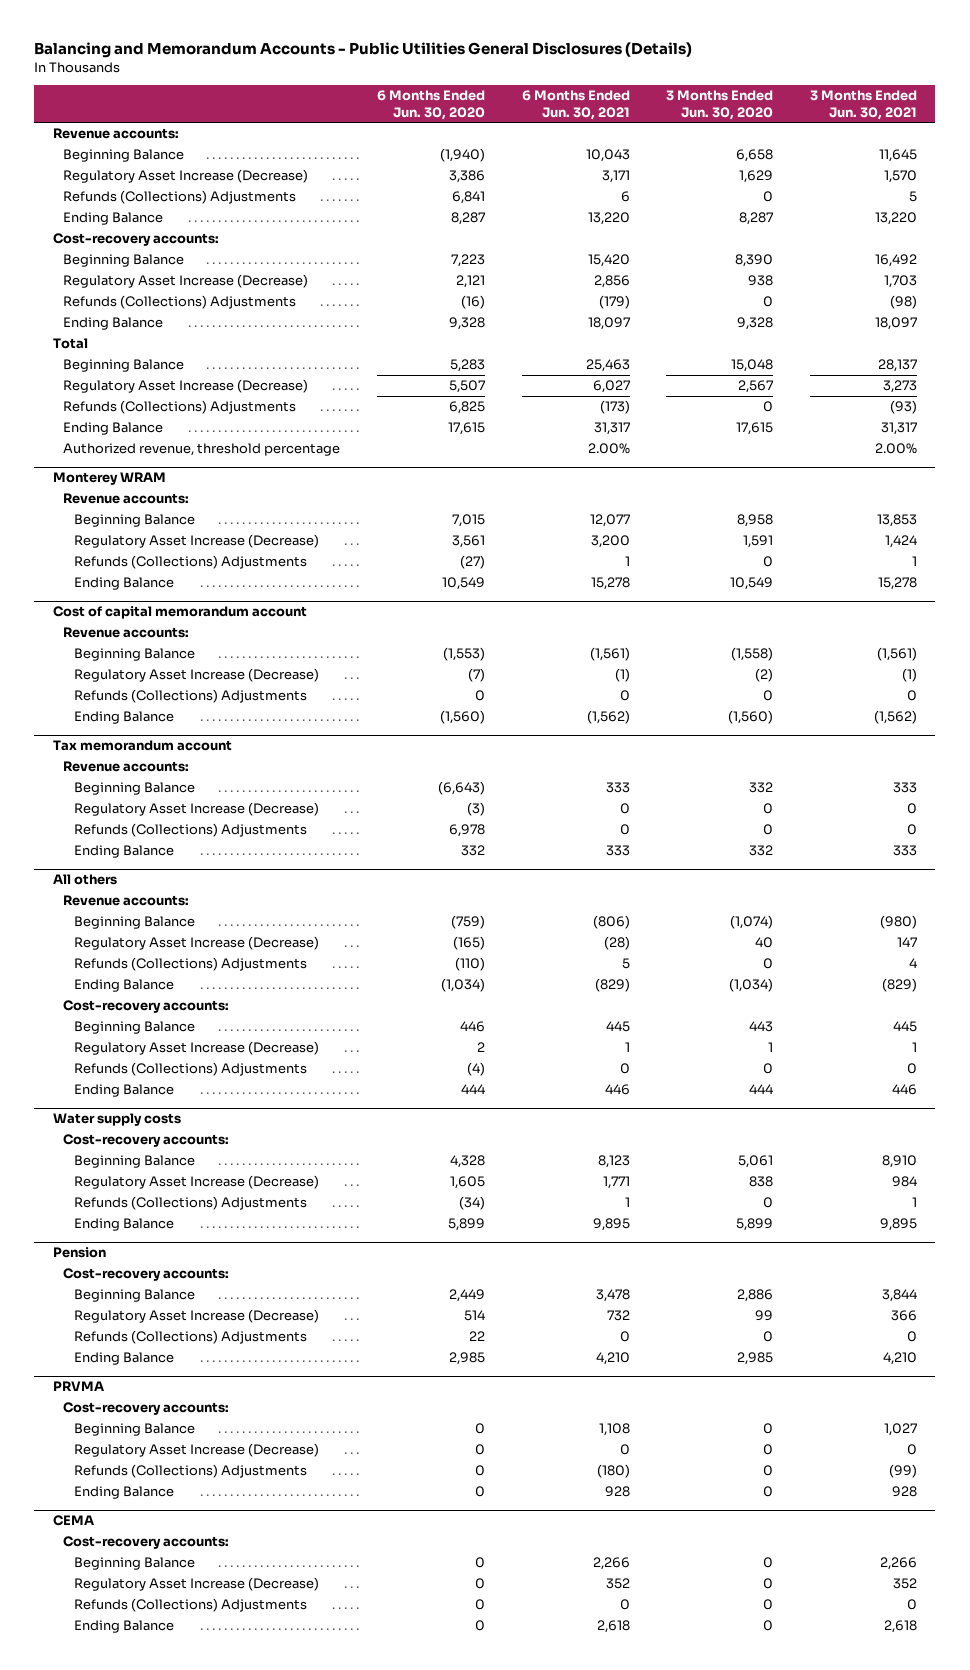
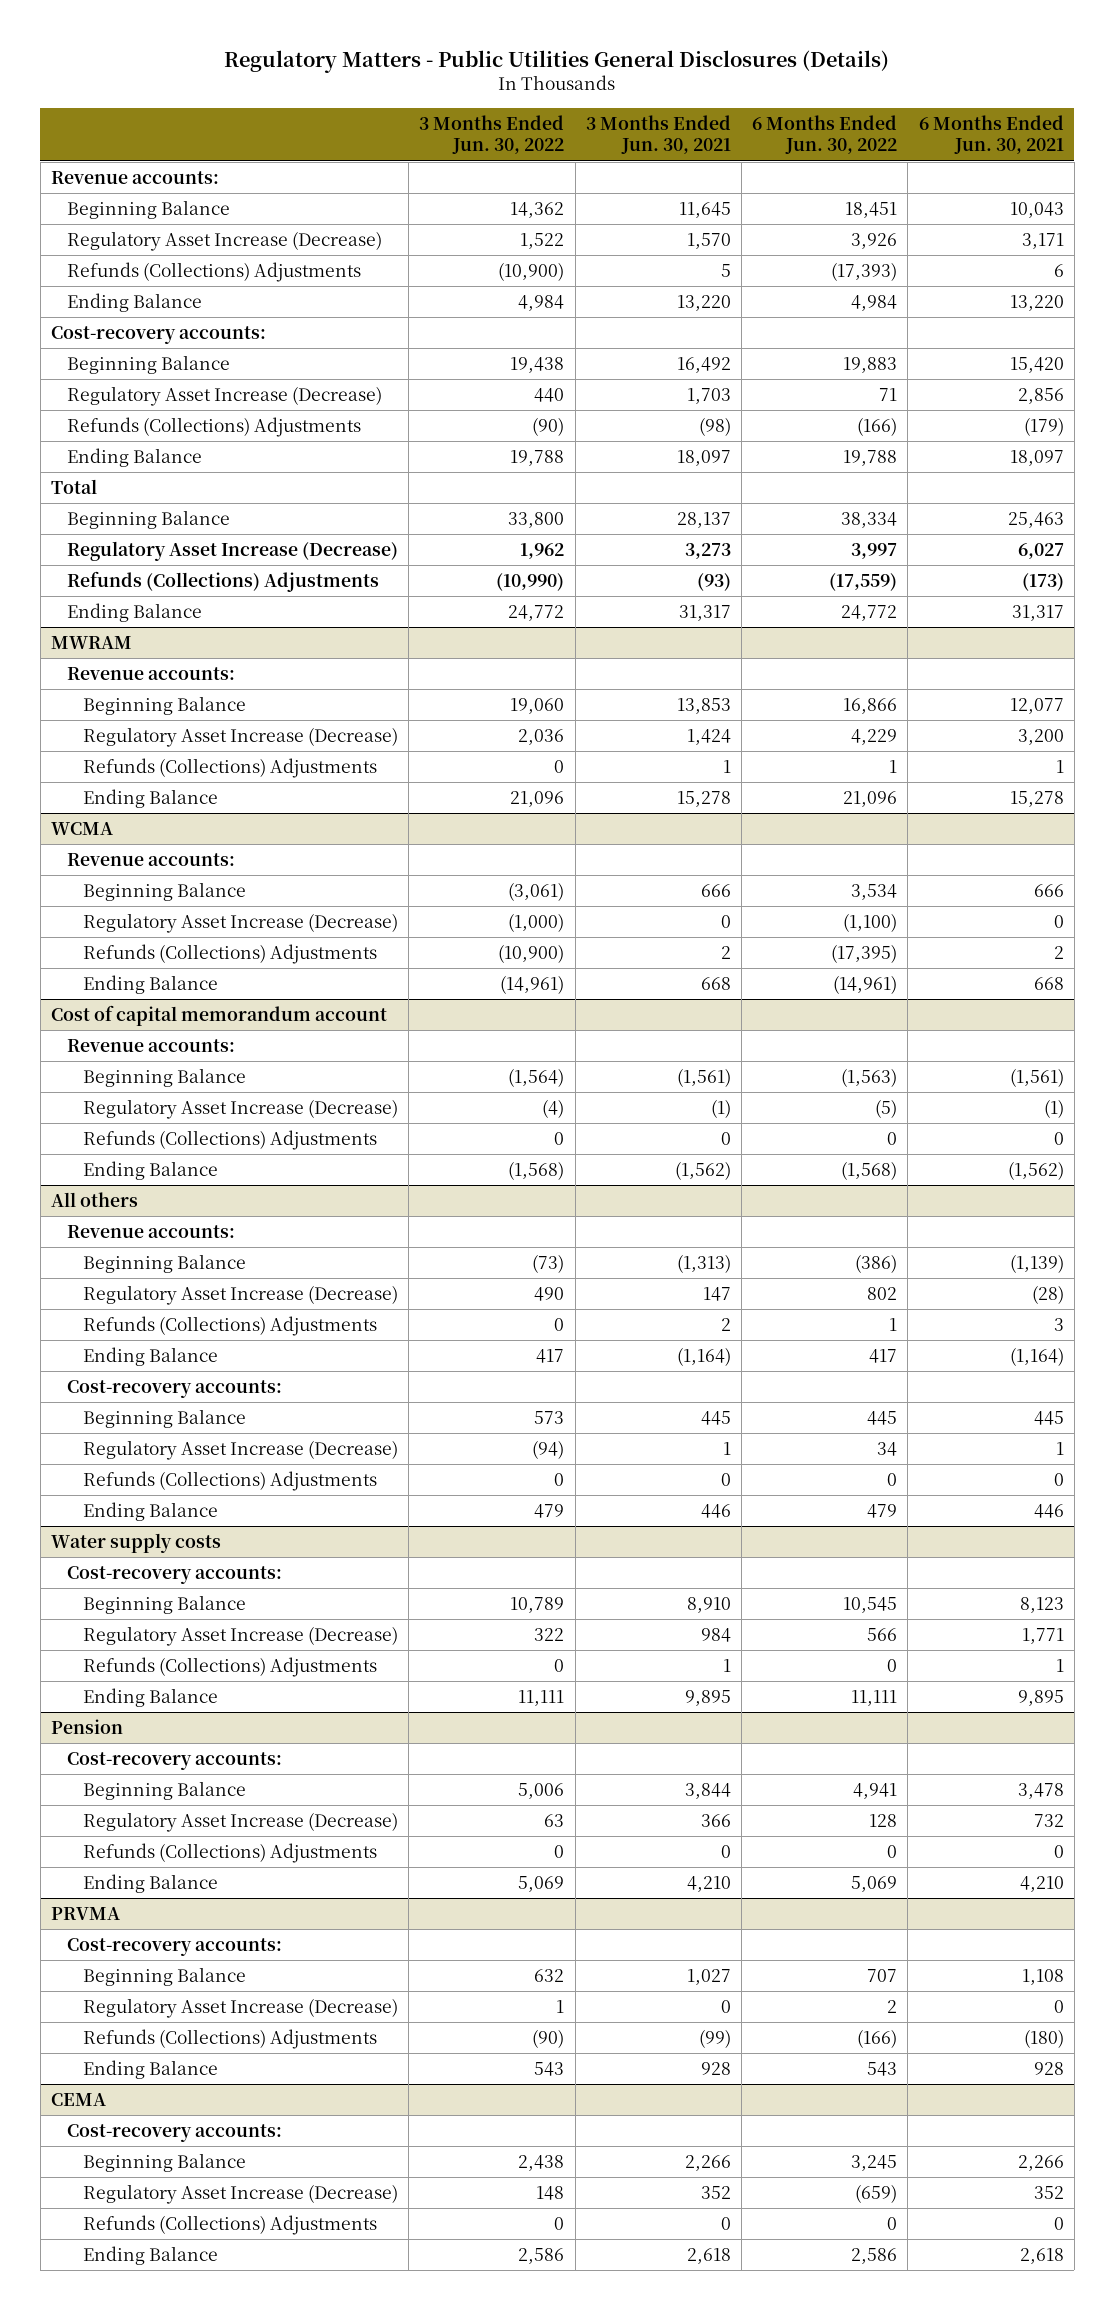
[34,42,693,59] Balancing and Memorandum Accounts - Public Utilities General Disclosures (Details) -> [224,50,890,74] Regulatory Matters - Public Utilities General Disclosures (Details)
[377,90,486,120] 6 Months Ended Jun. 30, 2020 -> none
[666,90,774,120] 3 Months Ended Jun. 30, 2020 -> none
none -> [419,114,565,155] 3 Months Ended Jun. 30, 2022
none -> [752,114,898,155] 6 Months Ended Jun. 30, 2022
[63,443,341,457] Authorized revenue, threshold percentage -> none
[52,472,166,486] Monterey WRAM -> [50,635,132,649] MWRAM
none -> [50,821,113,835] WCMA
none -> [66,852,235,866] Revenue accounts:
none -> [82,881,246,901] Beginning Balance
none -> [82,912,398,933] Regulatory Asset Increase (Decrease)
none -> [82,943,377,964] Refunds (Collections) Adjustments
none -> [82,974,218,994] Ending Balance
[52,740,232,752] Tax memorandum account -> none
[63,761,190,773] Revenue accounts: -> none
[74,782,196,796] Beginning Balance -> none
[74,802,320,817] Regulatory Asset Increase (Decrease) -> none
[74,823,308,838] Refunds (Collections) Adjustments -> none
[74,845,175,859] Ending Balance -> none
[592,915,630,930] (806) -> [1009,1253,1064,1273] (1,139)
[880,915,918,930] (980) -> [676,1253,731,1273] (1,313)
[621,958,630,970] 5 -> [1053,1317,1064,1331] 3
[909,958,918,969] 4 -> [720,1317,731,1331] 2
[594,978,630,993] (829) -> [1009,1346,1064,1366] (1,164)
[882,978,918,993] (829) -> [676,1346,731,1366] (1,164)

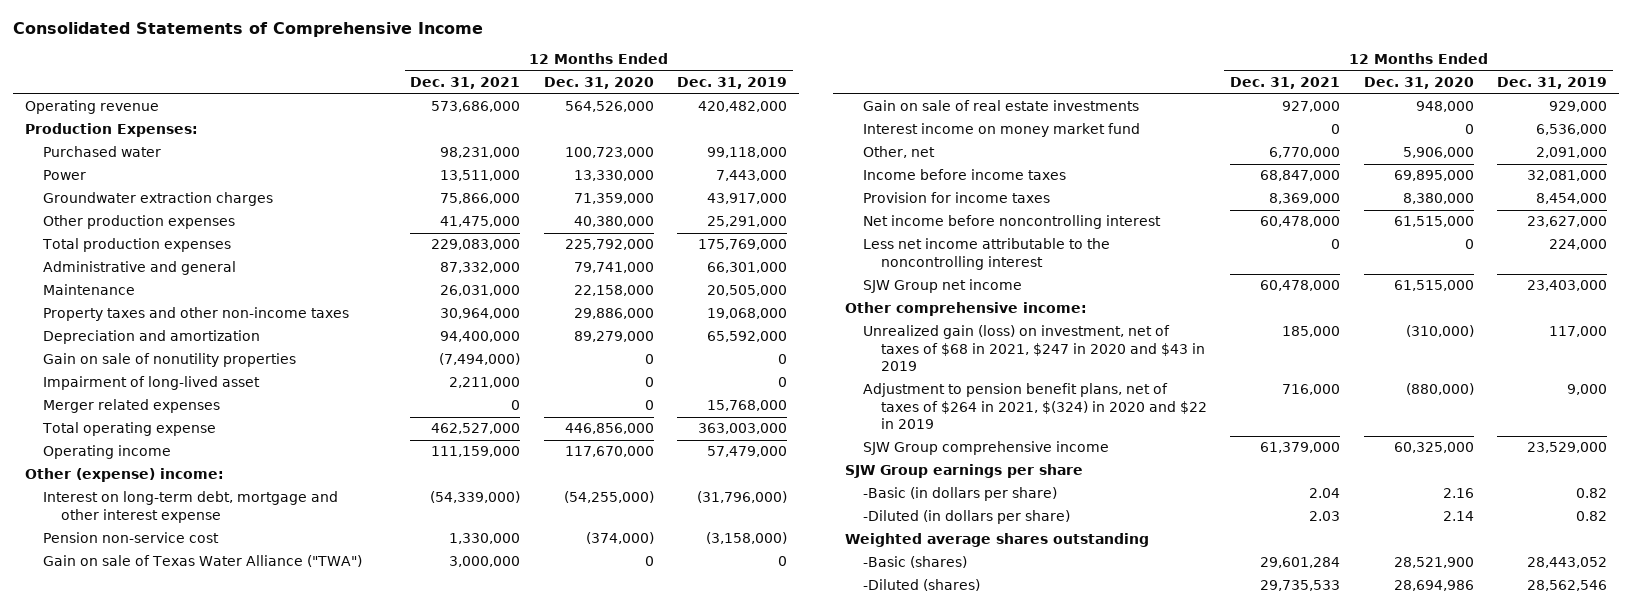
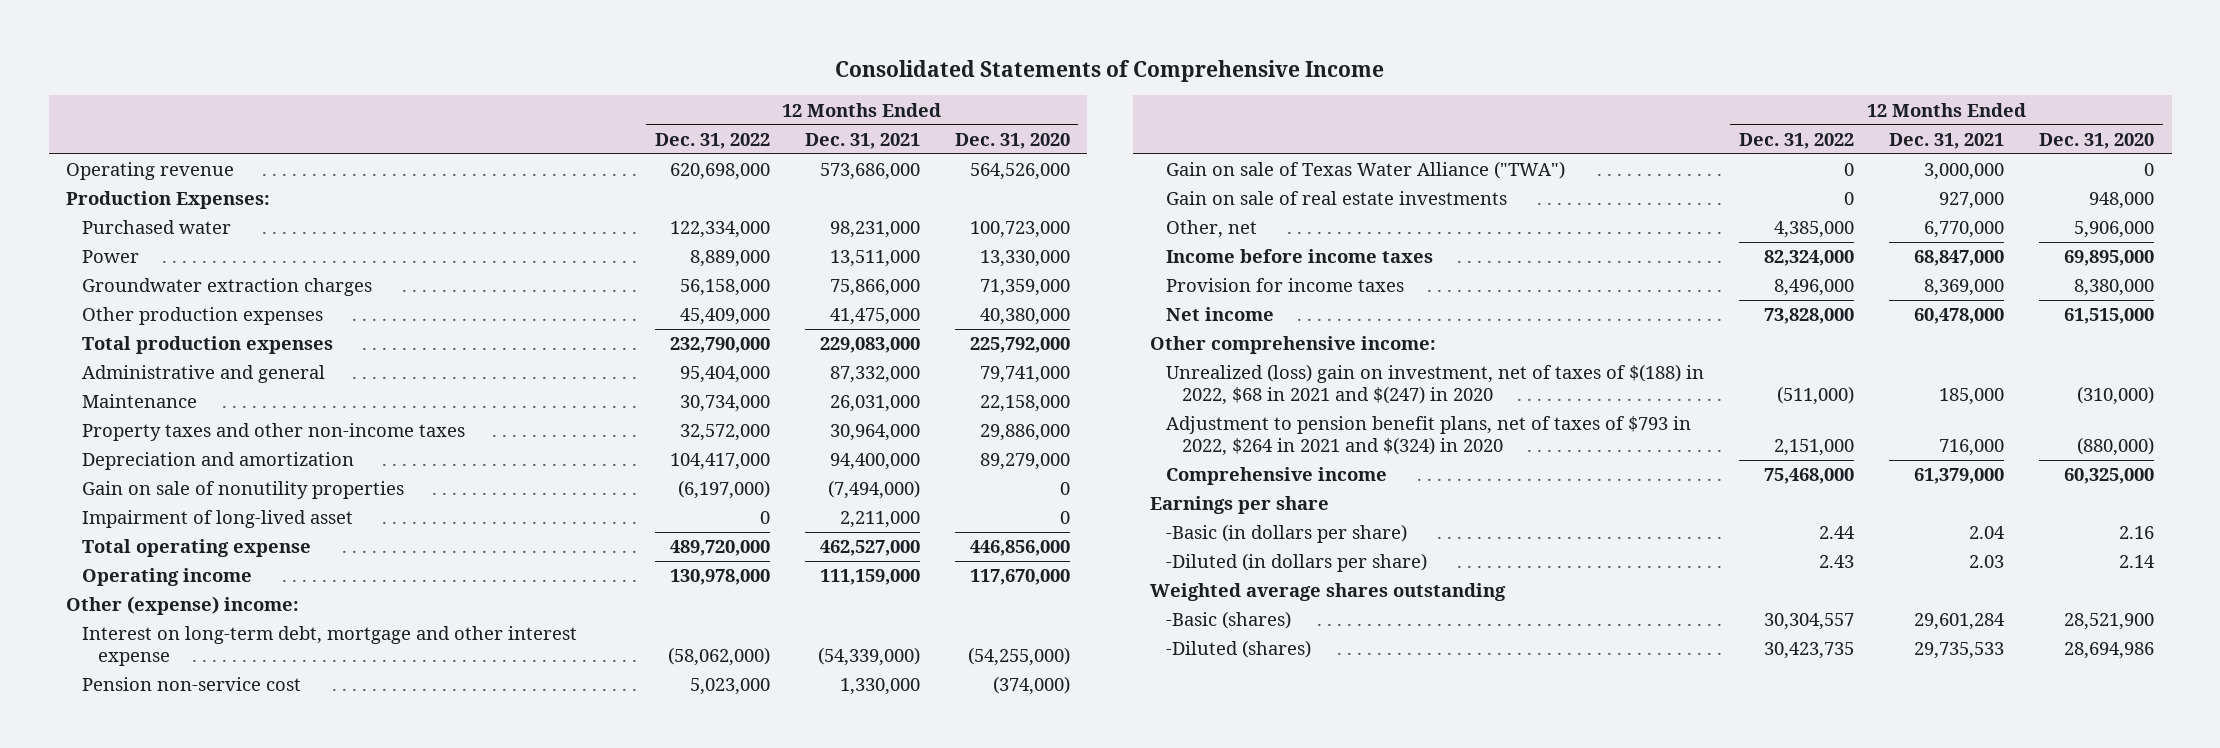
[677,77,788,90] Dec. 31, 2019 -> none
none -> [654,132,770,149] Dec. 31, 2022
[42,399,220,414] Merger related expenses -> none
[862,123,1140,138] Interest income on money market fund -> none
[862,215,1161,230] Net income before noncontrolling interest -> none
[862,238,1110,270] Less net income attributable to the noncontrolling interest -> none
[862,279,1022,294] SJW Group net income -> [1166,307,1275,322] Net income
[862,325,1205,372] Unrealized gain (loss) on investment, net of taxes of $68 in 2021, $247 in 2020 and $43 in 2019 -> [1166,364,1705,405] Unrealized (loss) gain on investment, net of taxes of $(188) in 2022, $68 in 2021 and $(247) in 2020
[862,383,1207,430] Adjustment to pension benefit plans, net of taxes of $264 in 2021, $(324) in 2020 and $22 in 2019 -> [1166,416,1692,456] Adjustment to pension benefit plans, net of taxes of $793 in 2022, $264 in 2021 and $(324) in 2020
[862,441,1109,456] SJW Group comprehensive income -> [1166,467,1388,486] Comprehensive income
[844,464,1083,479] SJW Group earnings per share -> [1150,496,1330,515] Earnings per share

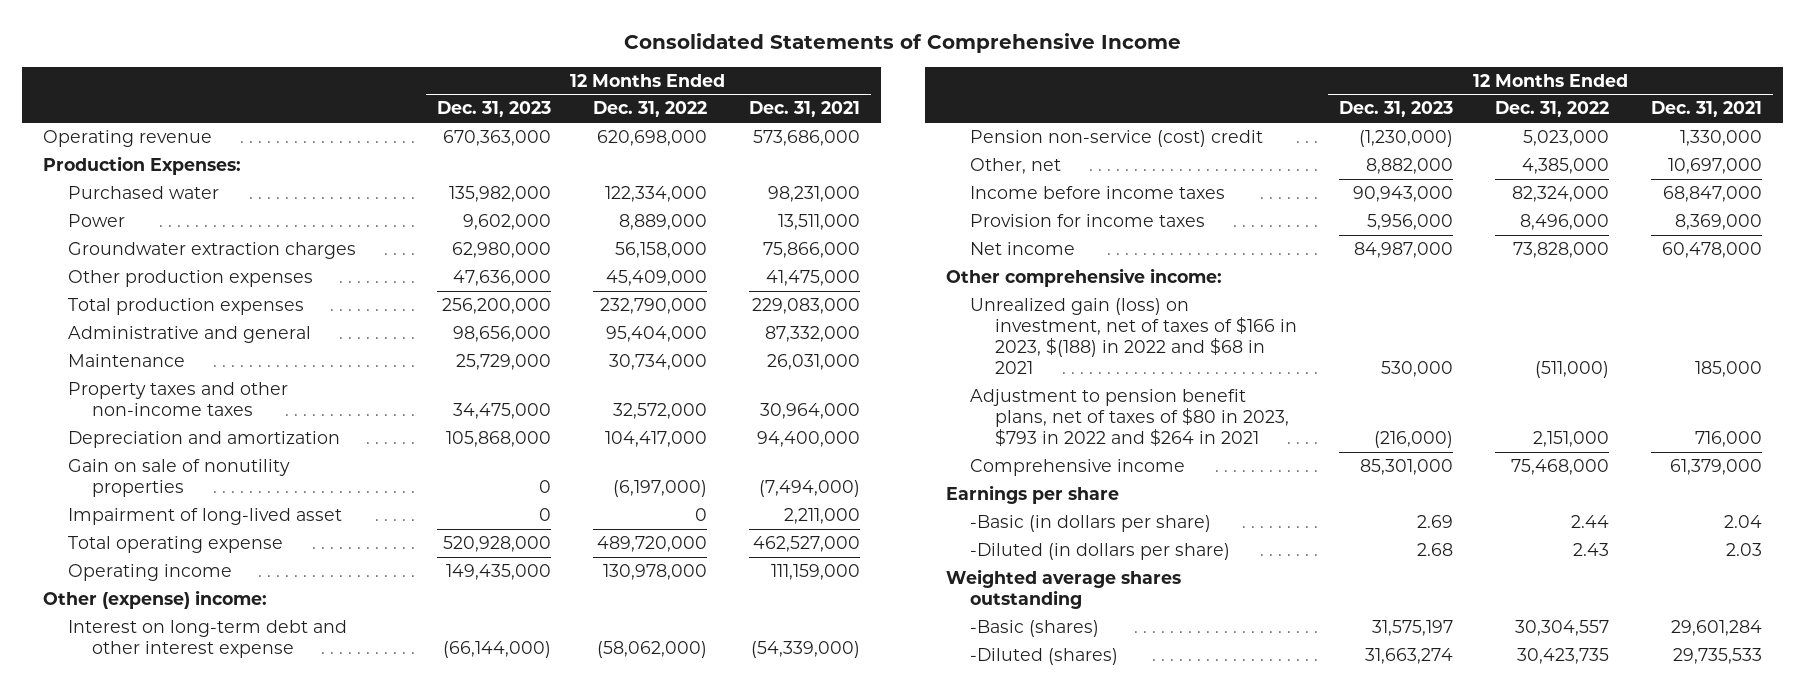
[954,132,1070,149] Dec. 31, 2020 -> none
none -> [436,101,551,118] Dec. 31, 2023
[1166,161,1566,180] Gain on sale of Texas Water Alliance ("TWA") -> none
[1166,191,1508,206] Gain on sale of real estate investments -> none
[81,626,577,666] Interest on long-term debt, mortgage and other interest expense -> [67,619,347,659] Interest on long-term debt and other interest expense
[81,677,301,692] Pension non-service cost -> [970,129,1264,147] Pension non-service (cost) credit
[1924,221,2005,239] 6,770,000 -> [1668,157,1763,174] 10,697,000
[1166,364,1705,405] Unrealized (loss) gain on investment, net of taxes of $(188) in 2022, $68 in 2021 and $(247) in 2020 -> [970,297,1297,375] Unrealized gain (loss) on investment, net of taxes of $166 in 2023, $(188) in 2022 and $68 in 2021
[1166,416,1692,456] Adjustment to pension benefit plans, net of taxes of $793 in 2022, $264 in 2021 and $(324) in 2020 -> [970,388,1289,447] Adjustment to pension benefit plans, net of taxes of $80 in 2023, $793 in 2022 and $264 in 2021

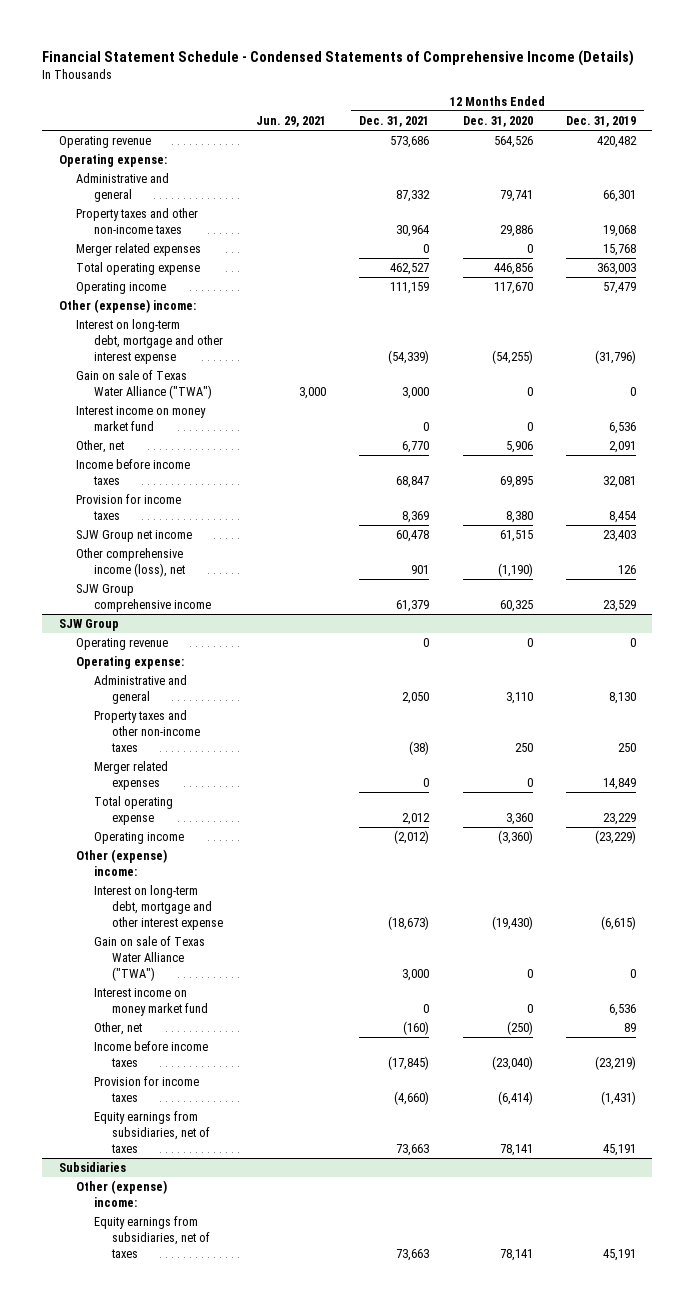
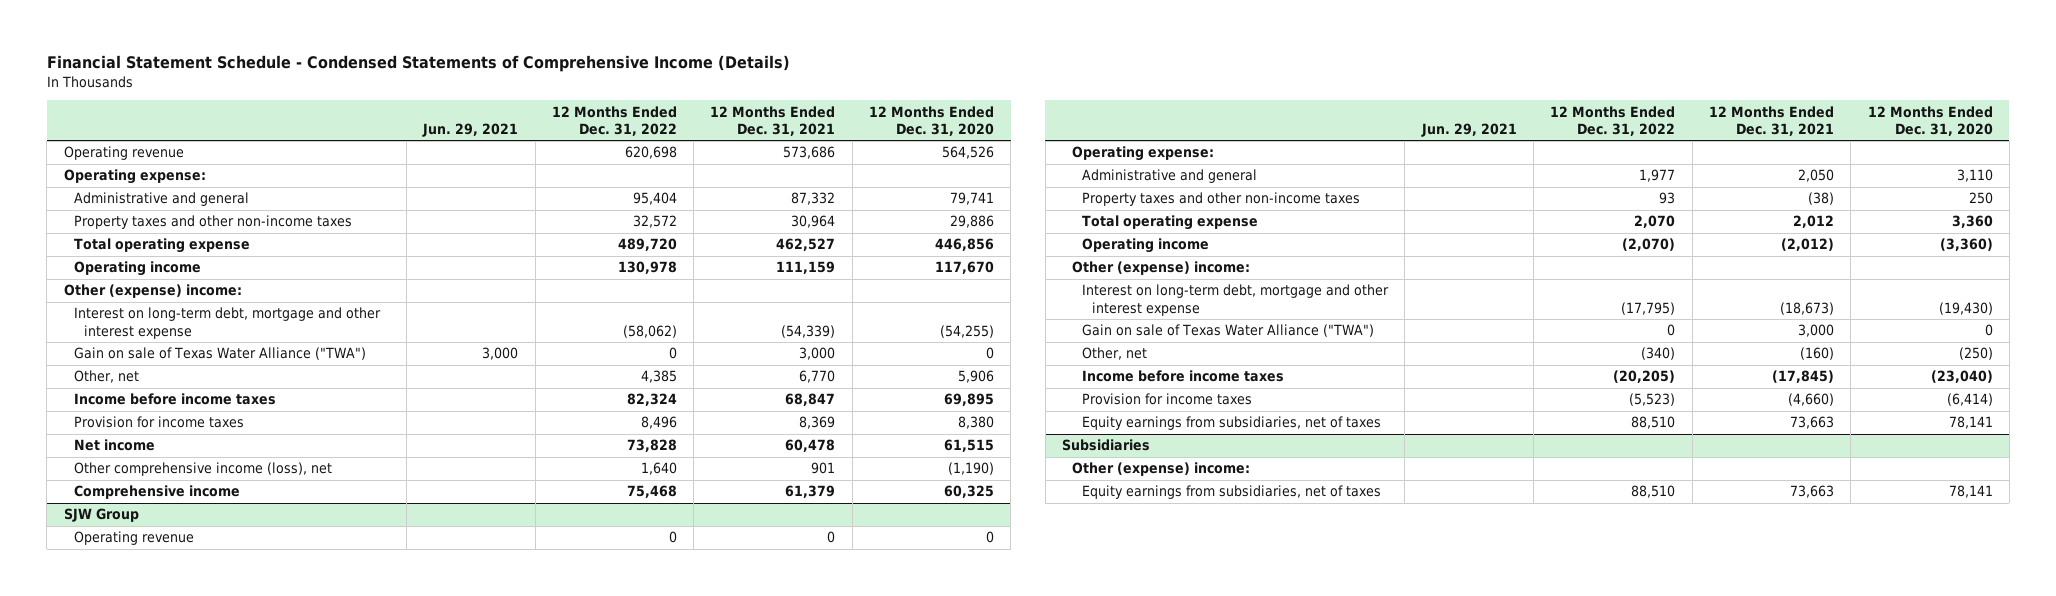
[565,115,636,127] Dec. 31, 2019 -> none
none -> [551,105,677,136] 12 Months Ended Dec. 31, 2022
[76,243,202,257] Merger related expenses -> none
[76,406,207,432] Interest income on money market fund -> none
[76,530,193,543] SJW Group net income -> [73,439,155,452] Net income
[76,584,212,613] SJW Group comprehensive income -> [73,485,240,500] Comprehensive income
[94,761,169,791] Merger related expenses -> none
[94,988,209,1017] Interest income on money market fund -> none

